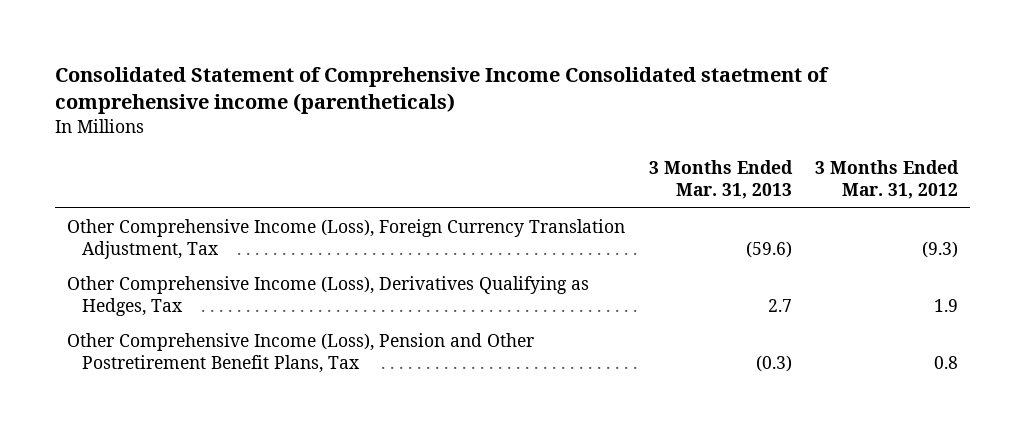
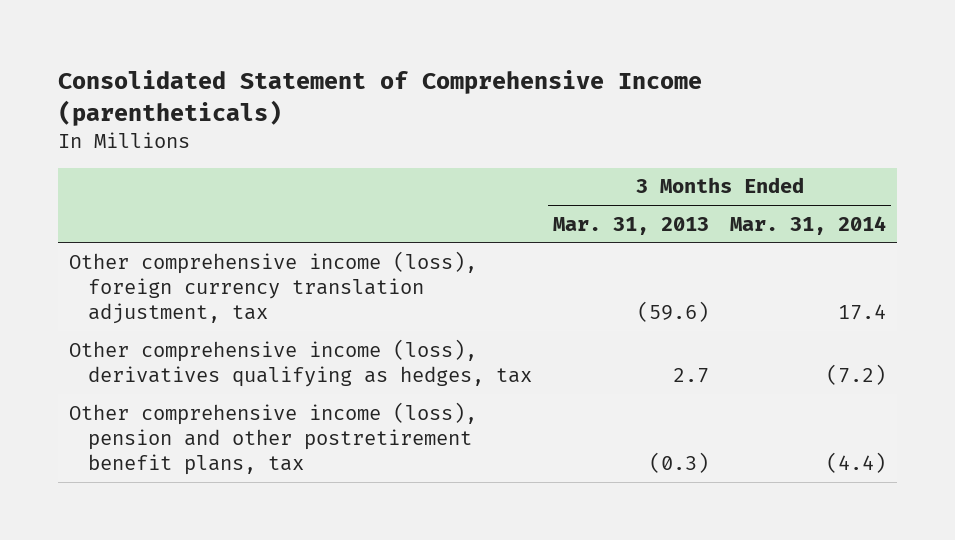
[55,67,830,115] Consolidated Statement of Comprehensive Income Consolidated staetment of comprehensive income (parentheticals) -> [58,70,703,126] Consolidated Statement of Comprehensive Income (parentheticals)
[815,160,960,199] 3 Months Ended Mar. 31, 2012 -> none
none -> [730,215,887,235] Mar. 31, 2014
[67,219,626,259] Other Comprehensive Income (Loss), Foreign Currency Translation Adjustment, Tax -> [68,250,477,325] Other comprehensive income (loss), foreign currency translation adjustment, tax
[67,276,590,316] Other Comprehensive Income (Loss), Derivatives Qualifying as Hedges, Tax -> [68,338,533,388] Other comprehensive income (loss), derivatives qualifying as hedges, tax
[67,333,535,373] Other Comprehensive Income (Loss), Pension and Other Postretirement Benefit Plans, Tax -> [68,401,477,476] Other comprehensive income (loss), pension and other postretirement benefit plans, tax

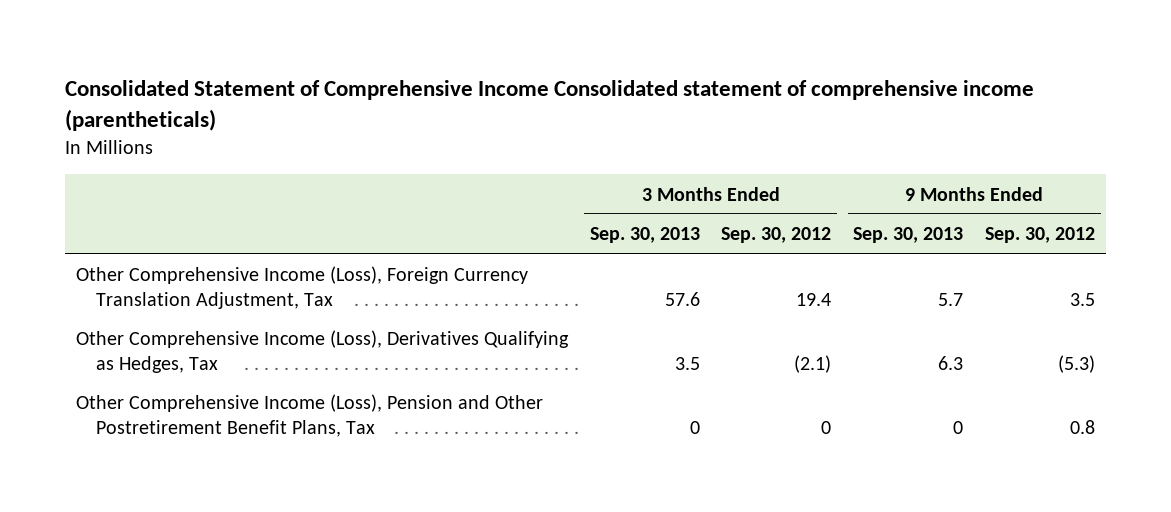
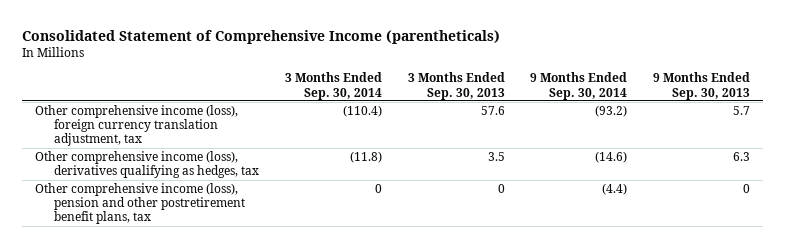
[64,79,1034,131] Consolidated Statement of Comprehensive Income Consolidated statement of comprehensive income (parentheticals) -> [22,29,501,44] Consolidated Statement of Comprehensive Income (parentheticals)
[721,227,832,244] Sep. 30, 2012 -> none
[985,227,1096,244] Sep. 30, 2012 -> none
none -> [284,72,382,100] 3 Months Ended Sep. 30, 2014
none -> [530,72,628,100] 9 Months Ended Sep. 30, 2014
[75,266,528,309] Other Comprehensive Income (Loss), Foreign Currency Translation Adjustment, Tax -> [35,105,239,147] Other comprehensive income (loss), foreign currency translation adjustment, tax
[75,330,569,373] Other Comprehensive Income (Loss), Derivatives Qualifying as Hedges, Tax -> [35,151,260,179] Other comprehensive income (loss), derivatives qualifying as hedges, tax
[75,394,543,437] Other Comprehensive Income (Loss), Pension and Other Postretirement Benefit Plans, Tax -> [35,183,246,225] Other comprehensive income (loss), pension and other postretirement benefit plans, tax

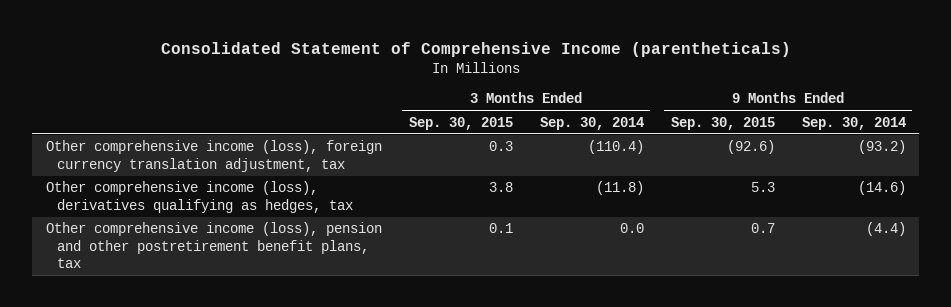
[407,72,505,100] 3 Months Ended Sep. 30, 2013 -> none
[653,72,751,100] 9 Months Ended Sep. 30, 2013 -> none
none -> [408,116,513,130] Sep. 30, 2015
none -> [670,116,775,130] Sep. 30, 2015
[374,184,382,194] 0 -> [619,223,644,234] 0.0

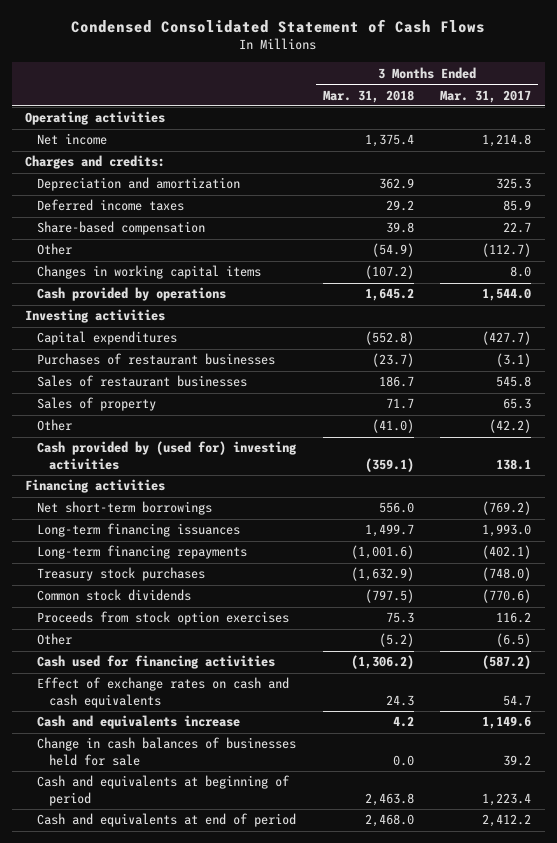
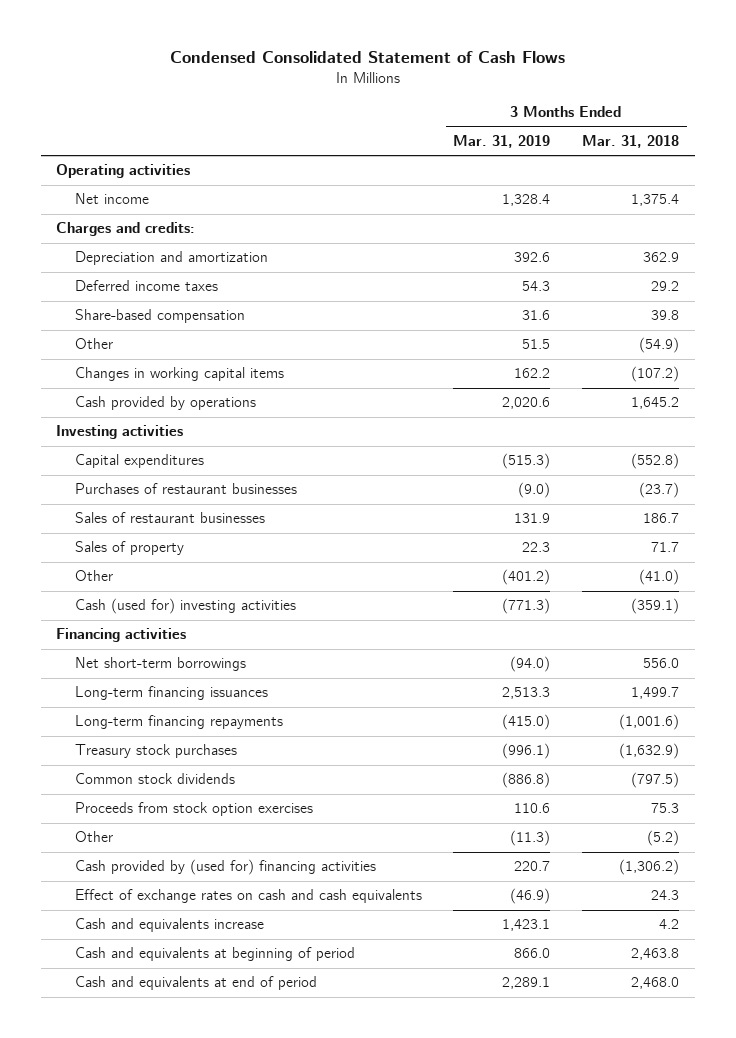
[440,89,532,103] Mar. 31, 2017 -> none
none -> [453,134,551,148] Mar. 31, 2019
[36,441,297,470] Cash provided by (used for) investing activities -> [74,598,296,615] Cash (used for) investing activities
[36,655,275,670] Cash used for financing activities -> [74,859,376,876] Cash provided by (used for) financing activities
[36,737,296,766] Change in cash balances of businesses held for sale -> none

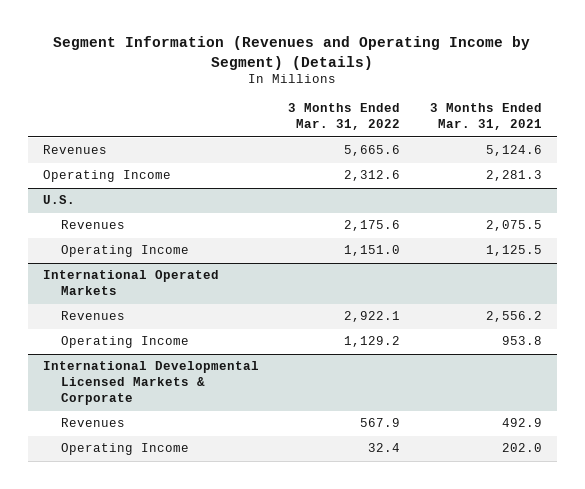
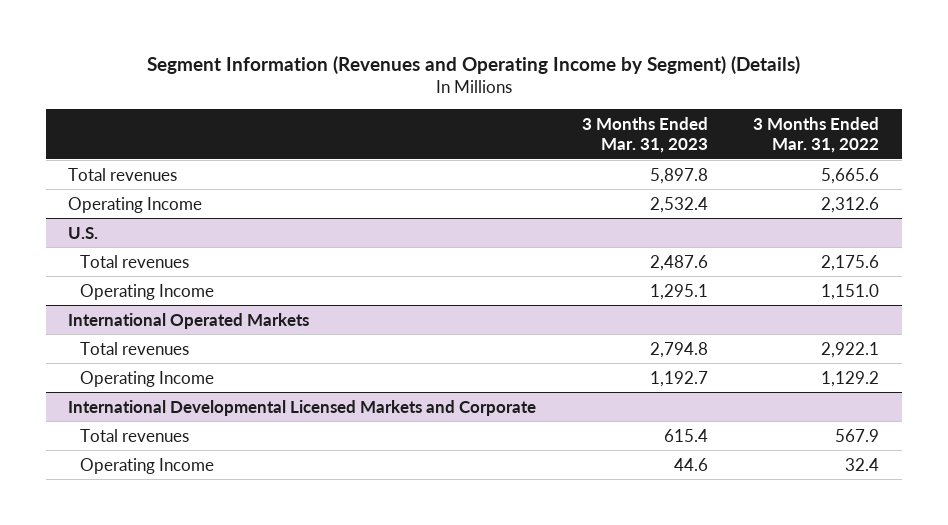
[430,103,543,131] 3 Months Ended Mar. 31, 2021 -> none
none -> [581,116,708,154] 3 Months Ended Mar. 31, 2023
[42,145,107,155] Revenues -> [68,167,178,181] Total revenues
[61,220,126,230] Revenues -> [80,254,190,268] Total revenues
[61,311,126,321] Revenues -> [80,341,190,355] Total revenues
[42,361,259,406] International Developmental Licensed Markets & Corporate -> [68,399,537,416] International Developmental Licensed Markets and Corporate
[61,418,126,428] Revenues -> [80,428,190,442] Total revenues

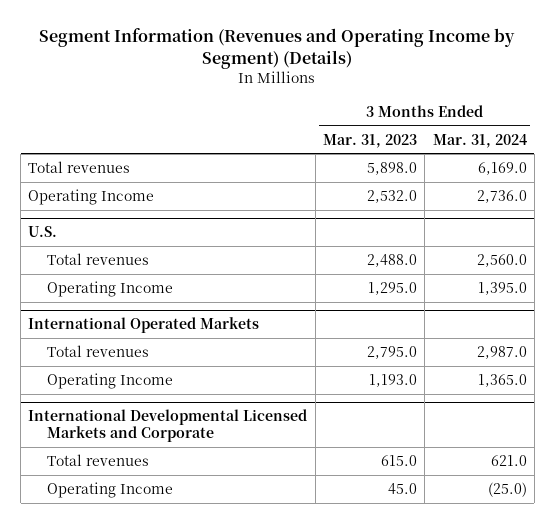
[753,116,880,154] 3 Months Ended Mar. 31, 2022 -> none
none -> [432,133,527,148] Mar. 31, 2024
[649,167,708,184] 5,897.8 -> [366,162,417,176] 5,898.0
[649,196,708,213] 2,532.4 -> [366,190,417,204] 2,532.0
[649,254,708,271] 2,487.6 -> [366,254,417,268] 2,488.0
[649,283,708,300] 1,295.1 -> [367,282,417,296] 1,295.0
[649,341,708,358] 2,794.8 -> [366,346,417,360] 2,795.0
[649,370,708,387] 1,192.7 -> [368,374,417,388] 1,193.0
[663,428,708,442] 615.4 -> [380,455,417,467] 615.0
[673,457,708,471] 44.6 -> [387,483,417,495] 45.0

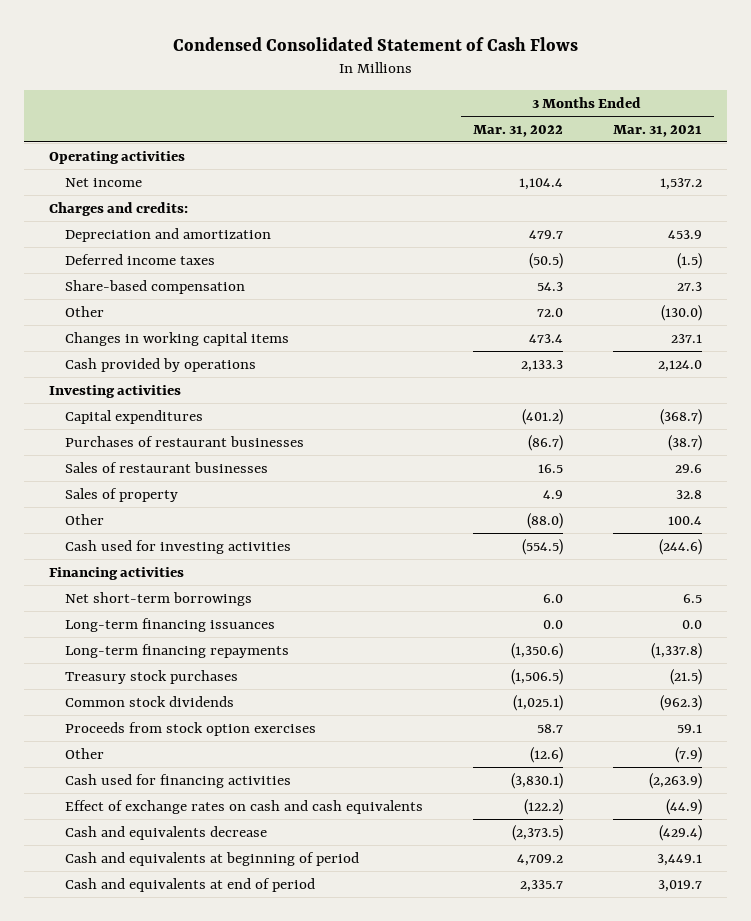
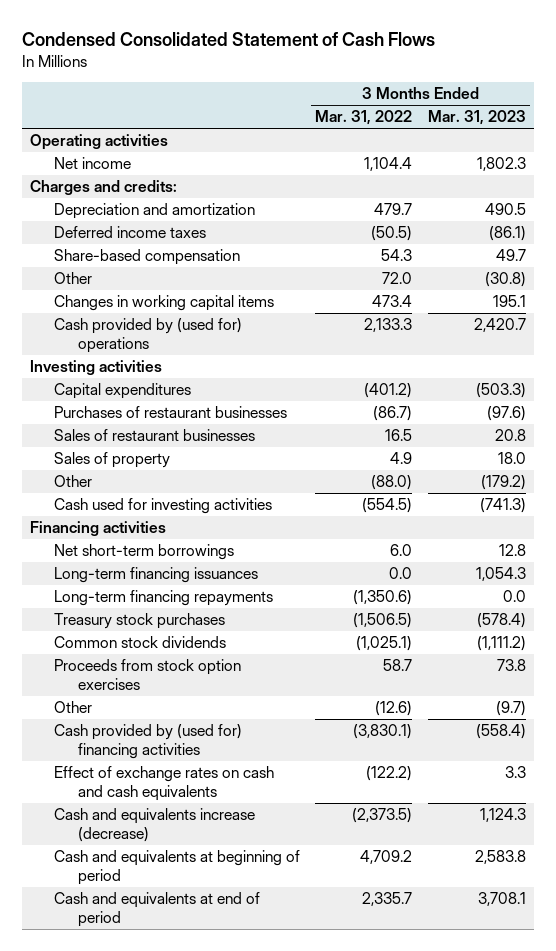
[612,124,702,137] Mar. 31, 2021 -> none
none -> [428,110,527,126] Mar. 31, 2023
[65,357,257,372] Cash provided by operations -> [53,318,242,353] Cash provided by (used for) operations
[65,773,292,788] Cash used for financing activities -> [53,724,242,759] Cash provided by (used for) financing activities
[65,825,268,840] Cash and equivalents decrease -> [53,808,255,842] Cash and equivalents increase (decrease)

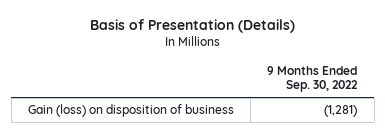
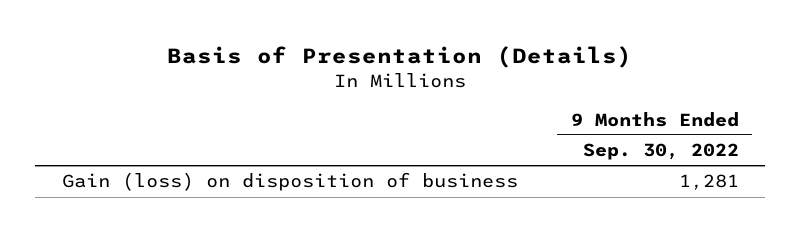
[324,105,358,118] (1,281) -> [678,174,739,191] 1,281

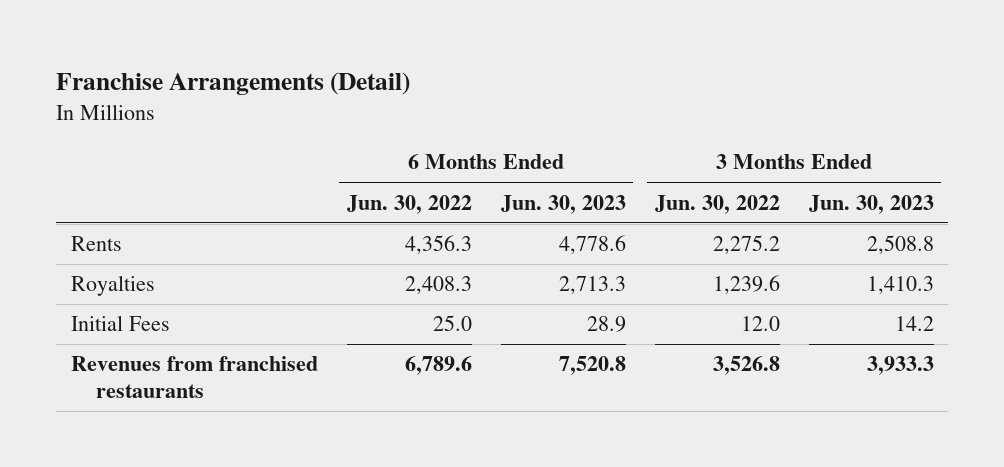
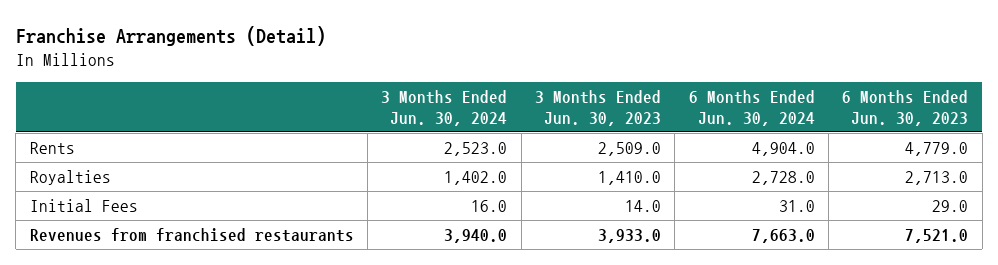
[346,194,472,214] Jun. 30, 2022 -> none
[654,194,780,214] Jun. 30, 2022 -> none
none -> [381,90,508,126] 3 Months Ended Jun. 30, 2024
none -> [688,90,815,126] 6 Months Ended Jun. 30, 2024
[558,235,626,255] 4,778.6 -> [905,141,969,156] 4,779.0
[866,235,934,255] 2,508.8 -> [597,141,661,156] 2,509.0
[558,276,626,295] 2,713.3 -> [905,170,969,185] 2,713.0
[866,276,934,295] 1,410.3 -> [597,170,661,185] 1,410.0
[586,316,626,333] 28.9 -> [932,199,969,212] 29.0
[894,316,934,332] 14.2 -> [624,199,661,212] 14.0
[558,356,626,376] 7,520.8 -> [905,228,969,243] 7,521.0
[866,356,934,376] 3,933.3 -> [597,228,661,243] 3,933.0

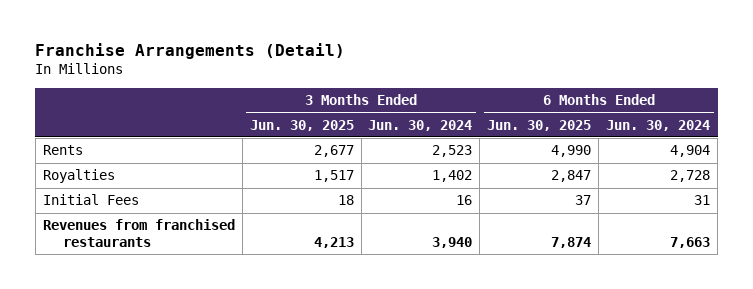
[534,90,661,126] 3 Months Ended Jun. 30, 2023 -> none
[842,90,969,126] 6 Months Ended Jun. 30, 2023 -> none
none -> [249,119,354,131] Jun. 30, 2025
none -> [487,119,592,131] Jun. 30, 2025
[444,141,508,156] 2,523.0 -> [432,145,473,158] 2,523
[751,141,815,156] 4,904.0 -> [670,145,711,158] 4,904
[444,170,508,185] 1,402.0 -> [432,170,473,183] 1,402
[751,170,815,185] 2,728.0 -> [670,170,711,183] 2,728
[471,199,508,212] 16.0 -> [456,195,473,206] 16
[778,199,815,212] 31.0 -> [694,195,711,206] 31
[444,228,508,243] 3,940.0 -> [432,236,473,248] 3,940
[751,228,815,243] 7,663.0 -> [670,236,711,248] 7,663

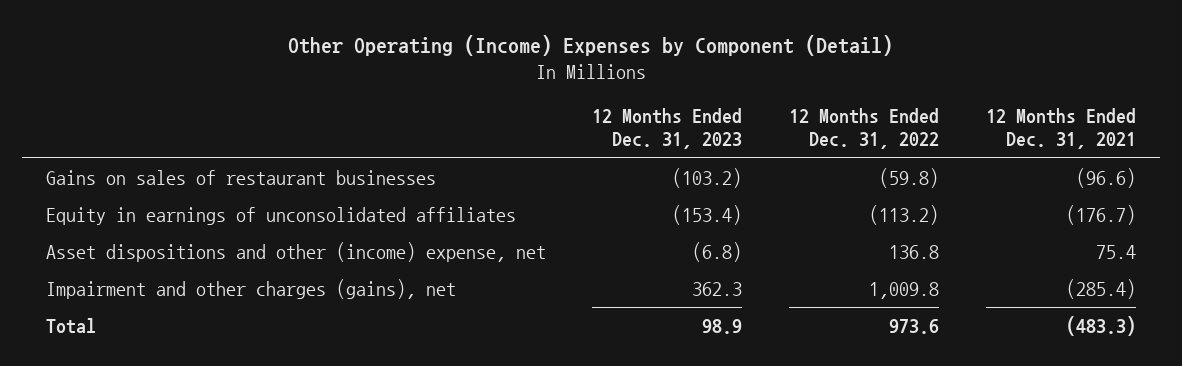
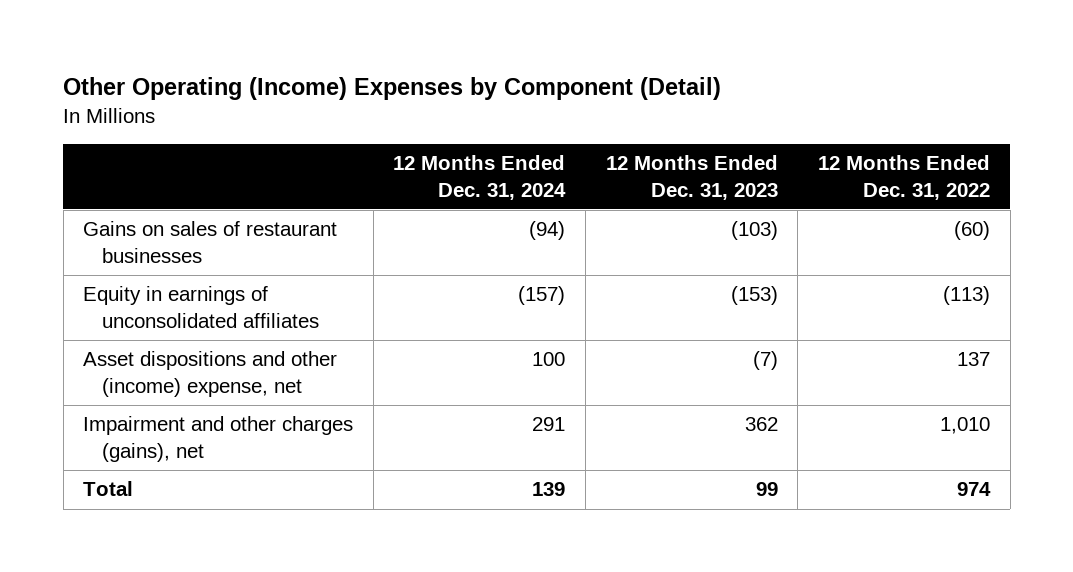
[986,108,1137,150] 12 Months Ended Dec. 31, 2021 -> none
none -> [393,155,567,200] 12 Months Ended Dec. 31, 2024
[672,167,743,188] (103.2) -> [730,221,778,241] (103)
[879,167,940,188] (59.8) -> [954,221,991,241] (60)
[672,204,743,225] (153.4) -> [730,286,778,306] (153)
[869,204,940,225] (113.2) -> [943,286,991,306] (113)
[692,241,743,262] (6.8) -> [752,351,778,371] (7)
[889,244,940,259] 136.8 -> [957,352,991,367] 137
[692,281,743,296] 362.3 -> [744,417,778,432] 362
[869,281,940,299] 1,009.8 -> [940,417,991,435] 1,010
[702,318,743,334] 98.9 -> [755,482,778,497] 99
[889,318,940,334] 973.6 -> [957,482,992,497] 974

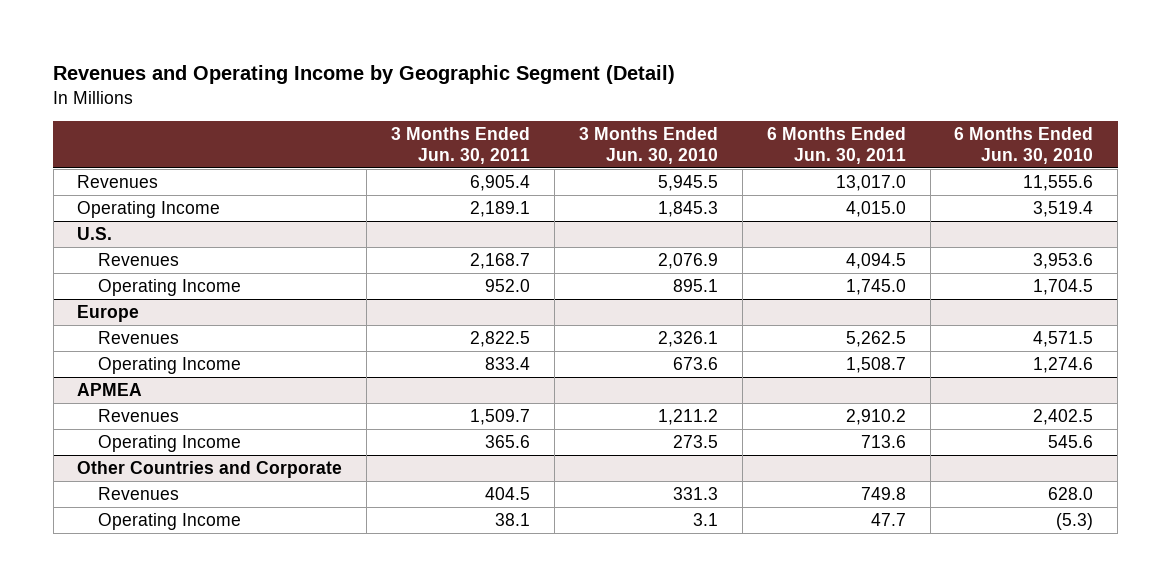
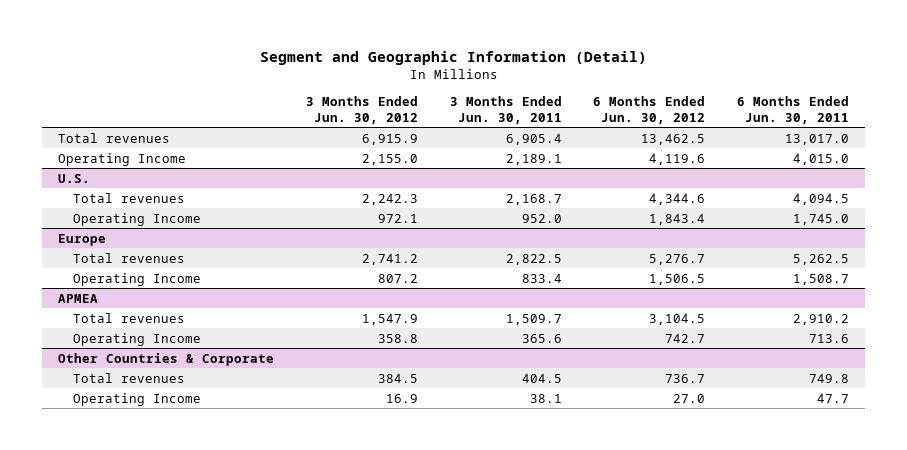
[53,65,676,85] Revenues and Operating Income by Geographic Segment (Detail) -> [259,50,647,65] Segment and Geographic Information (Detail)
[578,127,718,164] 3 Months Ended Jun. 30, 2010 -> none
[954,127,1094,164] 6 Months Ended Jun. 30, 2010 -> none
none -> [305,96,418,124] 3 Months Ended Jun. 30, 2012
none -> [593,96,706,124] 6 Months Ended Jun. 30, 2012
[77,174,159,188] Revenues -> [57,132,170,143] Total revenues
[98,252,180,266] Revenues -> [72,192,185,203] Total revenues
[98,330,180,344] Revenues -> [72,252,185,263] Total revenues
[98,408,180,422] Revenues -> [72,312,185,323] Total revenues
[77,460,343,478] Other Countries and Corporate -> [57,352,274,366] Other Countries & Corporate
[98,486,180,500] Revenues -> [72,372,185,383] Total revenues

